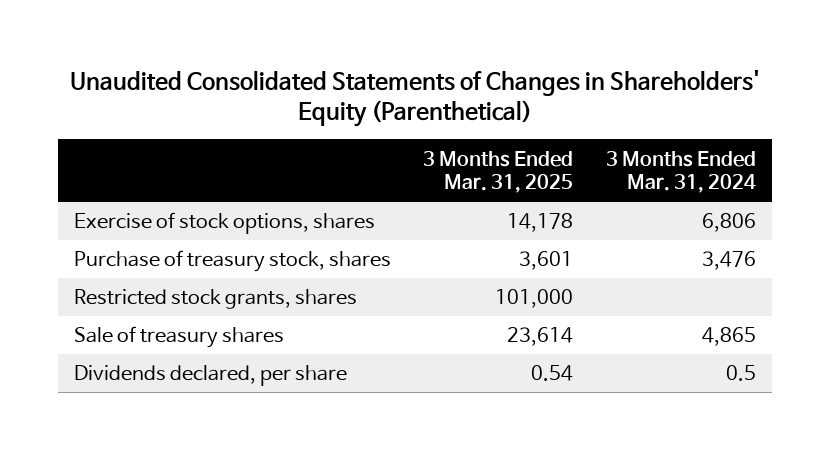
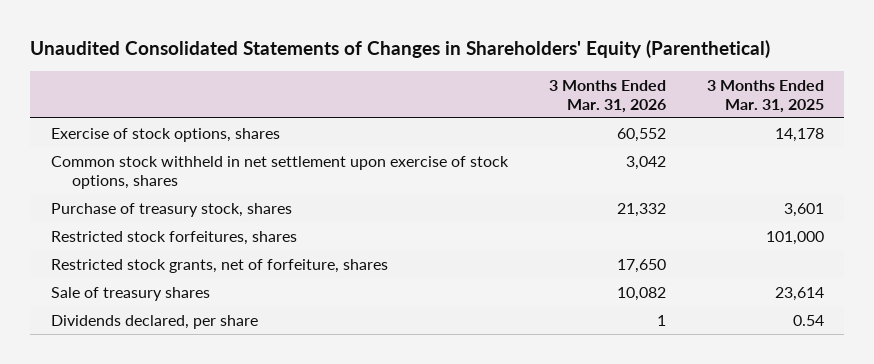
[605,150,756,194] 3 Months Ended Mar. 31, 2024 -> none
none -> [548,79,666,113] 3 Months Ended Mar. 31, 2026
none -> [50,155,509,189] Common stock withheld in net settlement upon exercise of stock options, shares
[73,289,357,310] Restricted stock grants, shares -> [50,230,297,245] Restricted stock forfeitures, shares
none -> [50,258,388,273] Restricted stock grants, net of forfeiture, shares

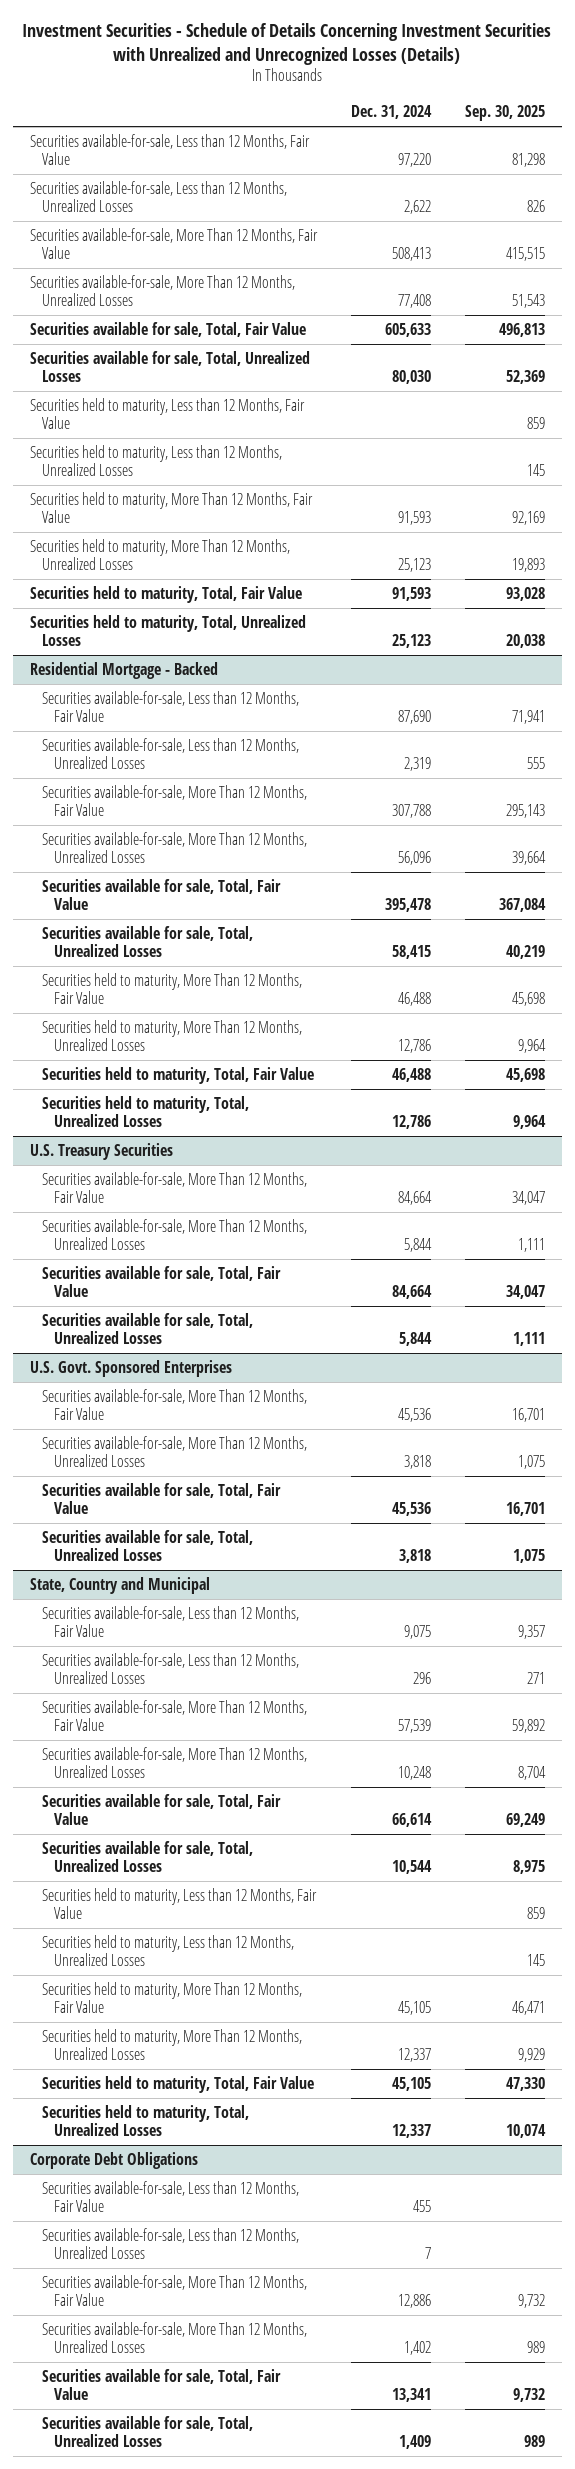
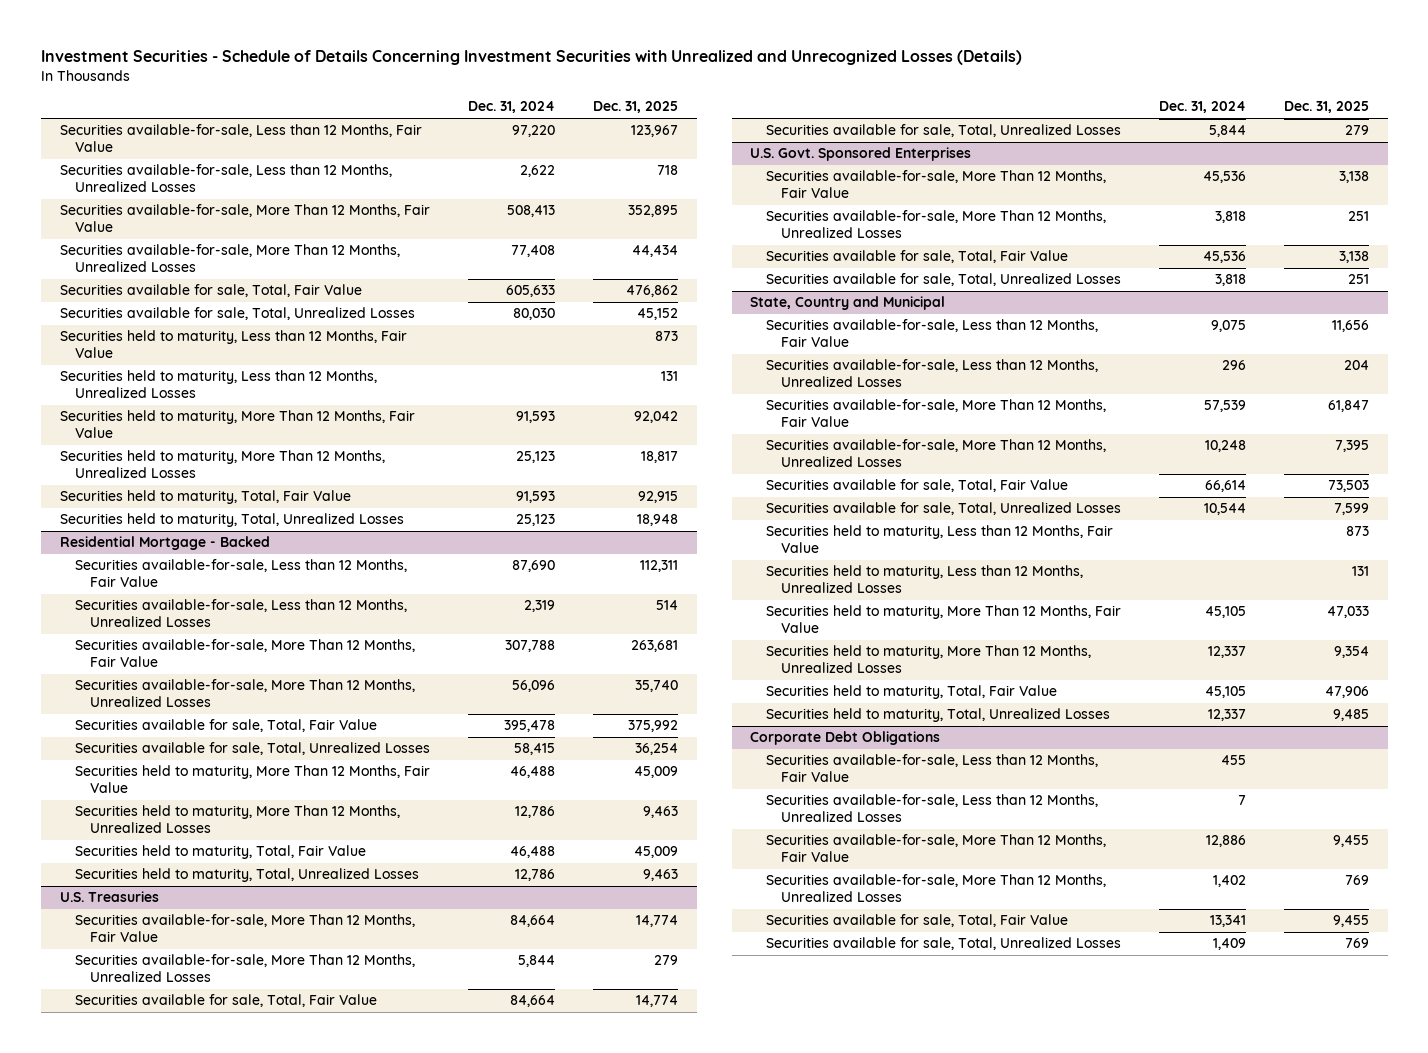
[464,104,545,121] Sep. 30, 2025 -> none
none -> [592,101,678,114] Dec. 31, 2025
[30,1143,174,1161] U.S. Treasury Securities -> [59,891,159,903] U.S. Treasuries

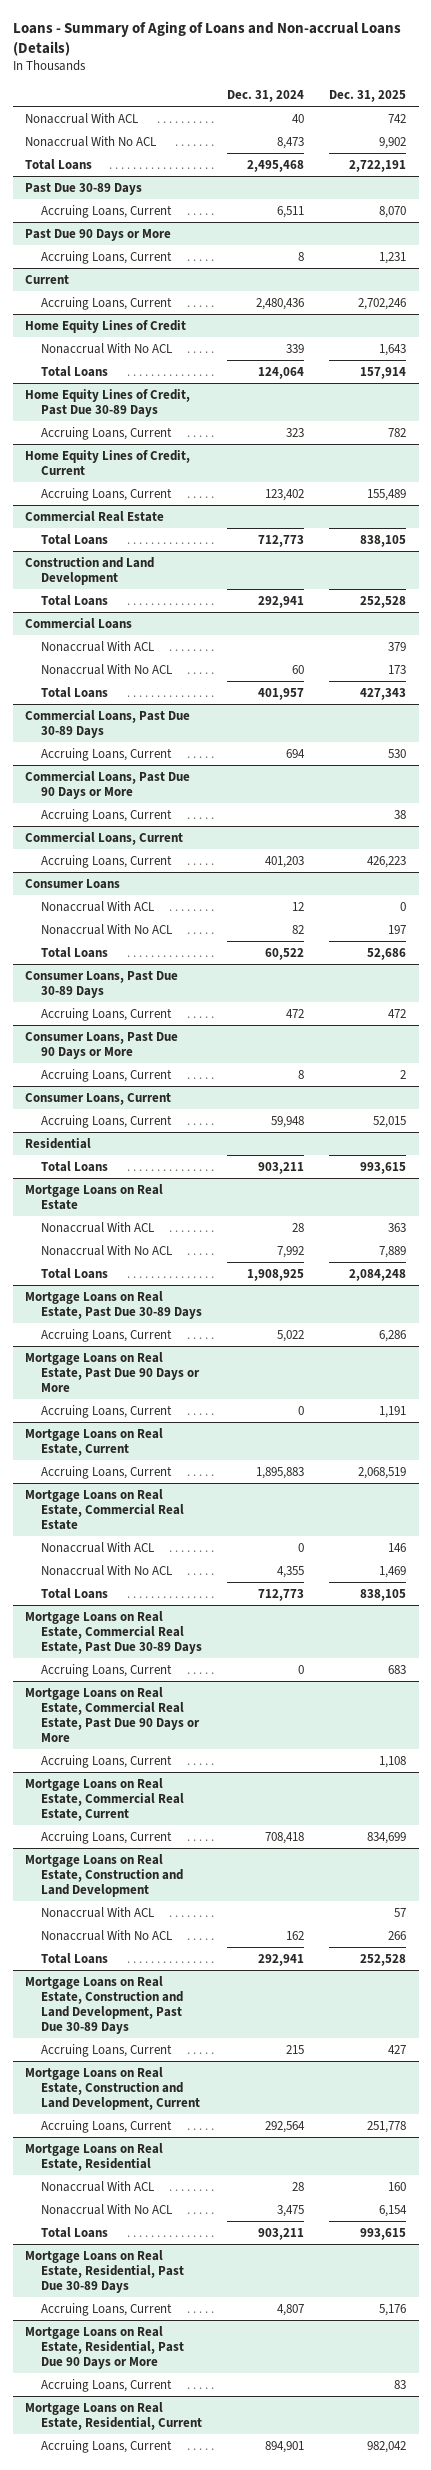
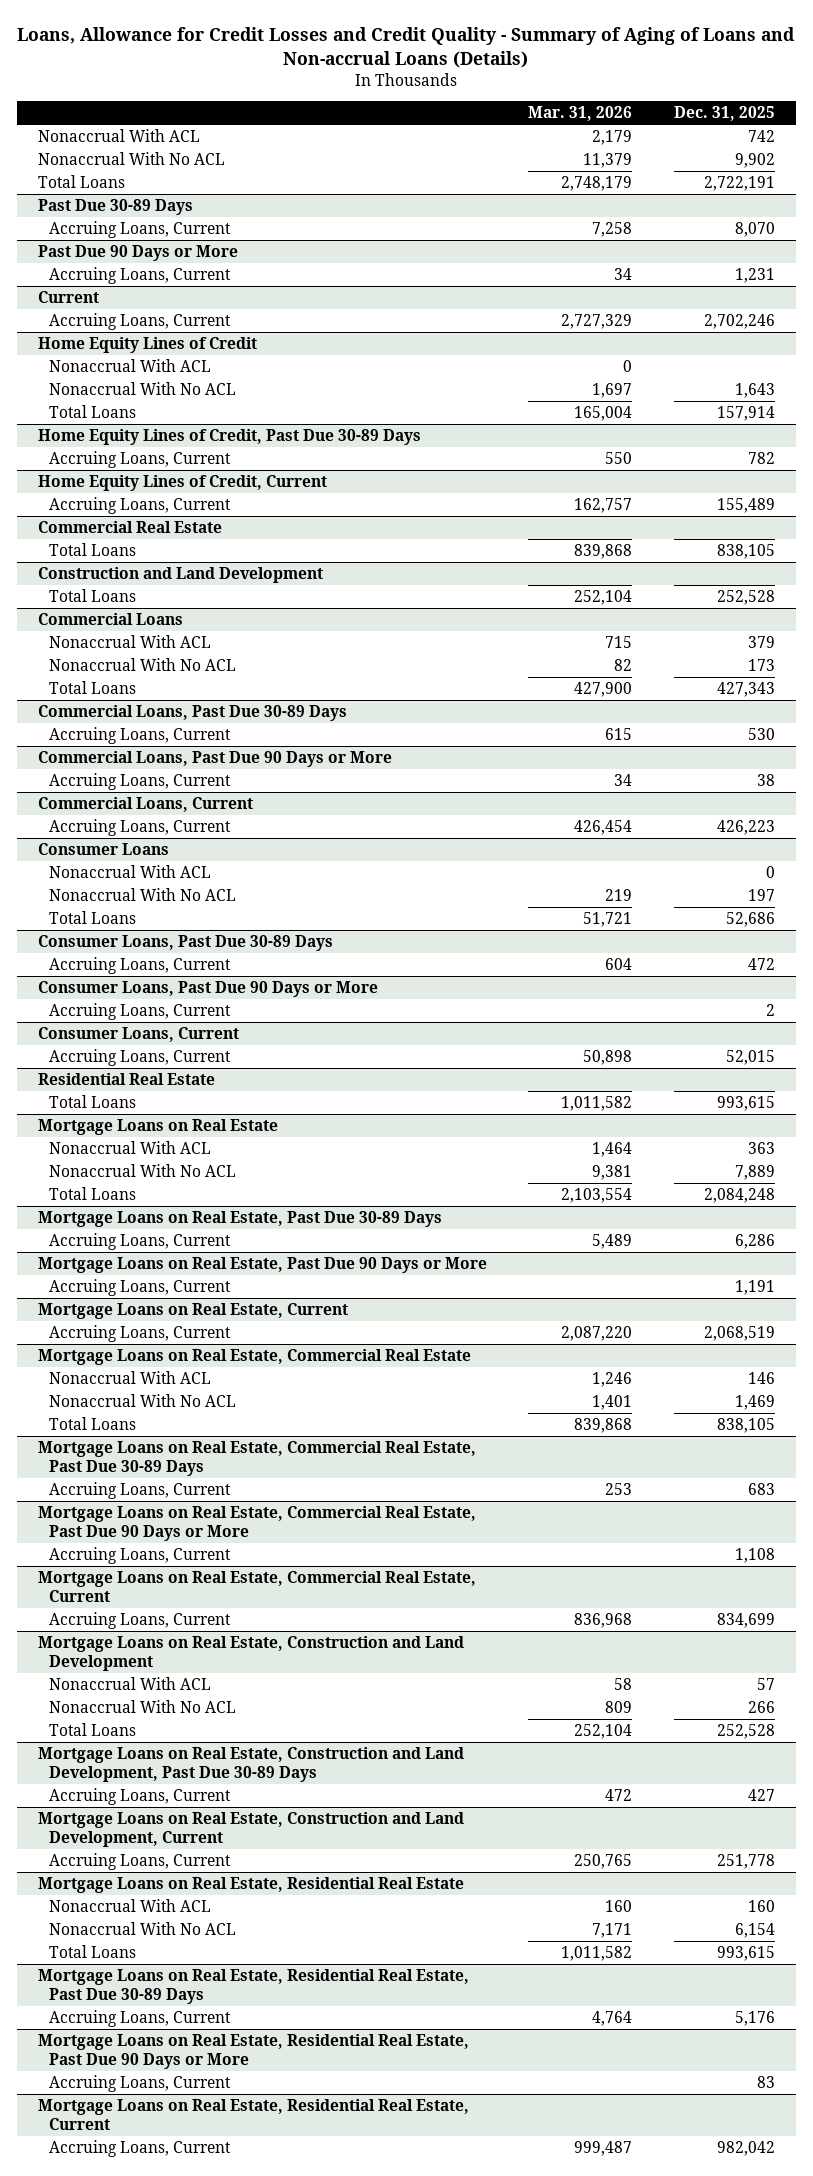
[12,20,401,56] Loans - Summary of Aging of Loans and Non-accrual Loans (Details) -> [17,27,796,68] Loans, Allowance for Credit Losses and Credit Quality - Summary of Aging of Loans and Non-accrual Loans (Details)
[226,89,304,102] Dec. 31, 2024 -> none
none -> [528,106,633,122] Mar. 31, 2026
none -> [48,359,211,373] Nonaccrual With ACL
[25,1137,92,1149] Residential -> [38,1073,216,1086] Residential Real Estate
[25,2142,164,2171] Mortgage Loans on Real Estate, Residential -> [38,1877,465,1894] Mortgage Loans on Real Estate, Residential Real Estate
[25,2249,184,2293] Mortgage Loans on Real Estate, Residential, Past Due 30-89 Days -> [38,1969,470,2004] Mortgage Loans on Real Estate, Residential Real Estate, Past Due 30-89 Days
[25,2325,184,2369] Mortgage Loans on Real Estate, Residential, Past Due 90 Days or More -> [38,2034,470,2069] Mortgage Loans on Real Estate, Residential Real Estate, Past Due 90 Days or More
[25,2401,202,2430] Mortgage Loans on Real Estate, Residential, Current -> [38,2099,470,2130] Mortgage Loans on Real Estate, Residential Real Estate, Current

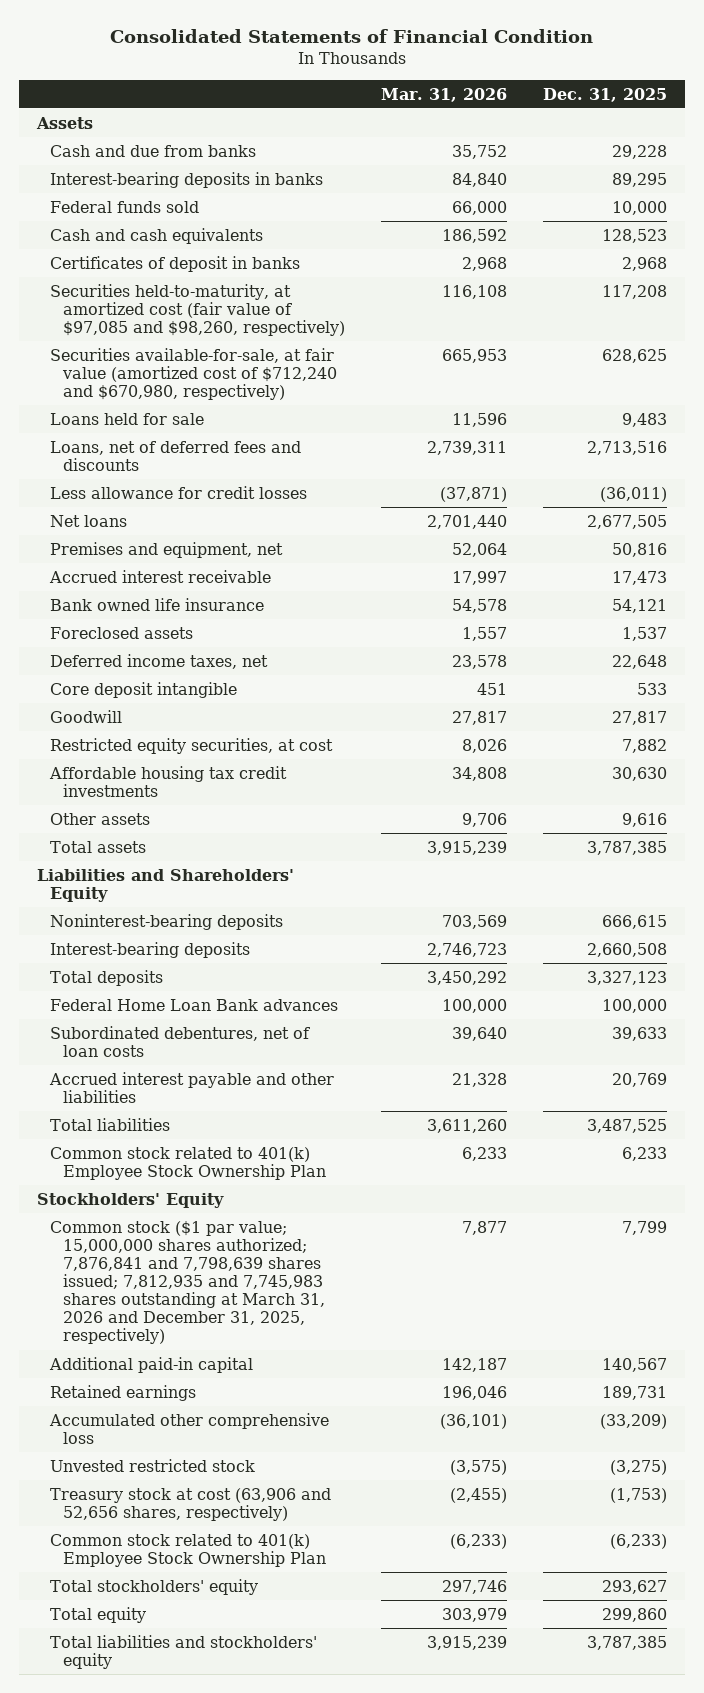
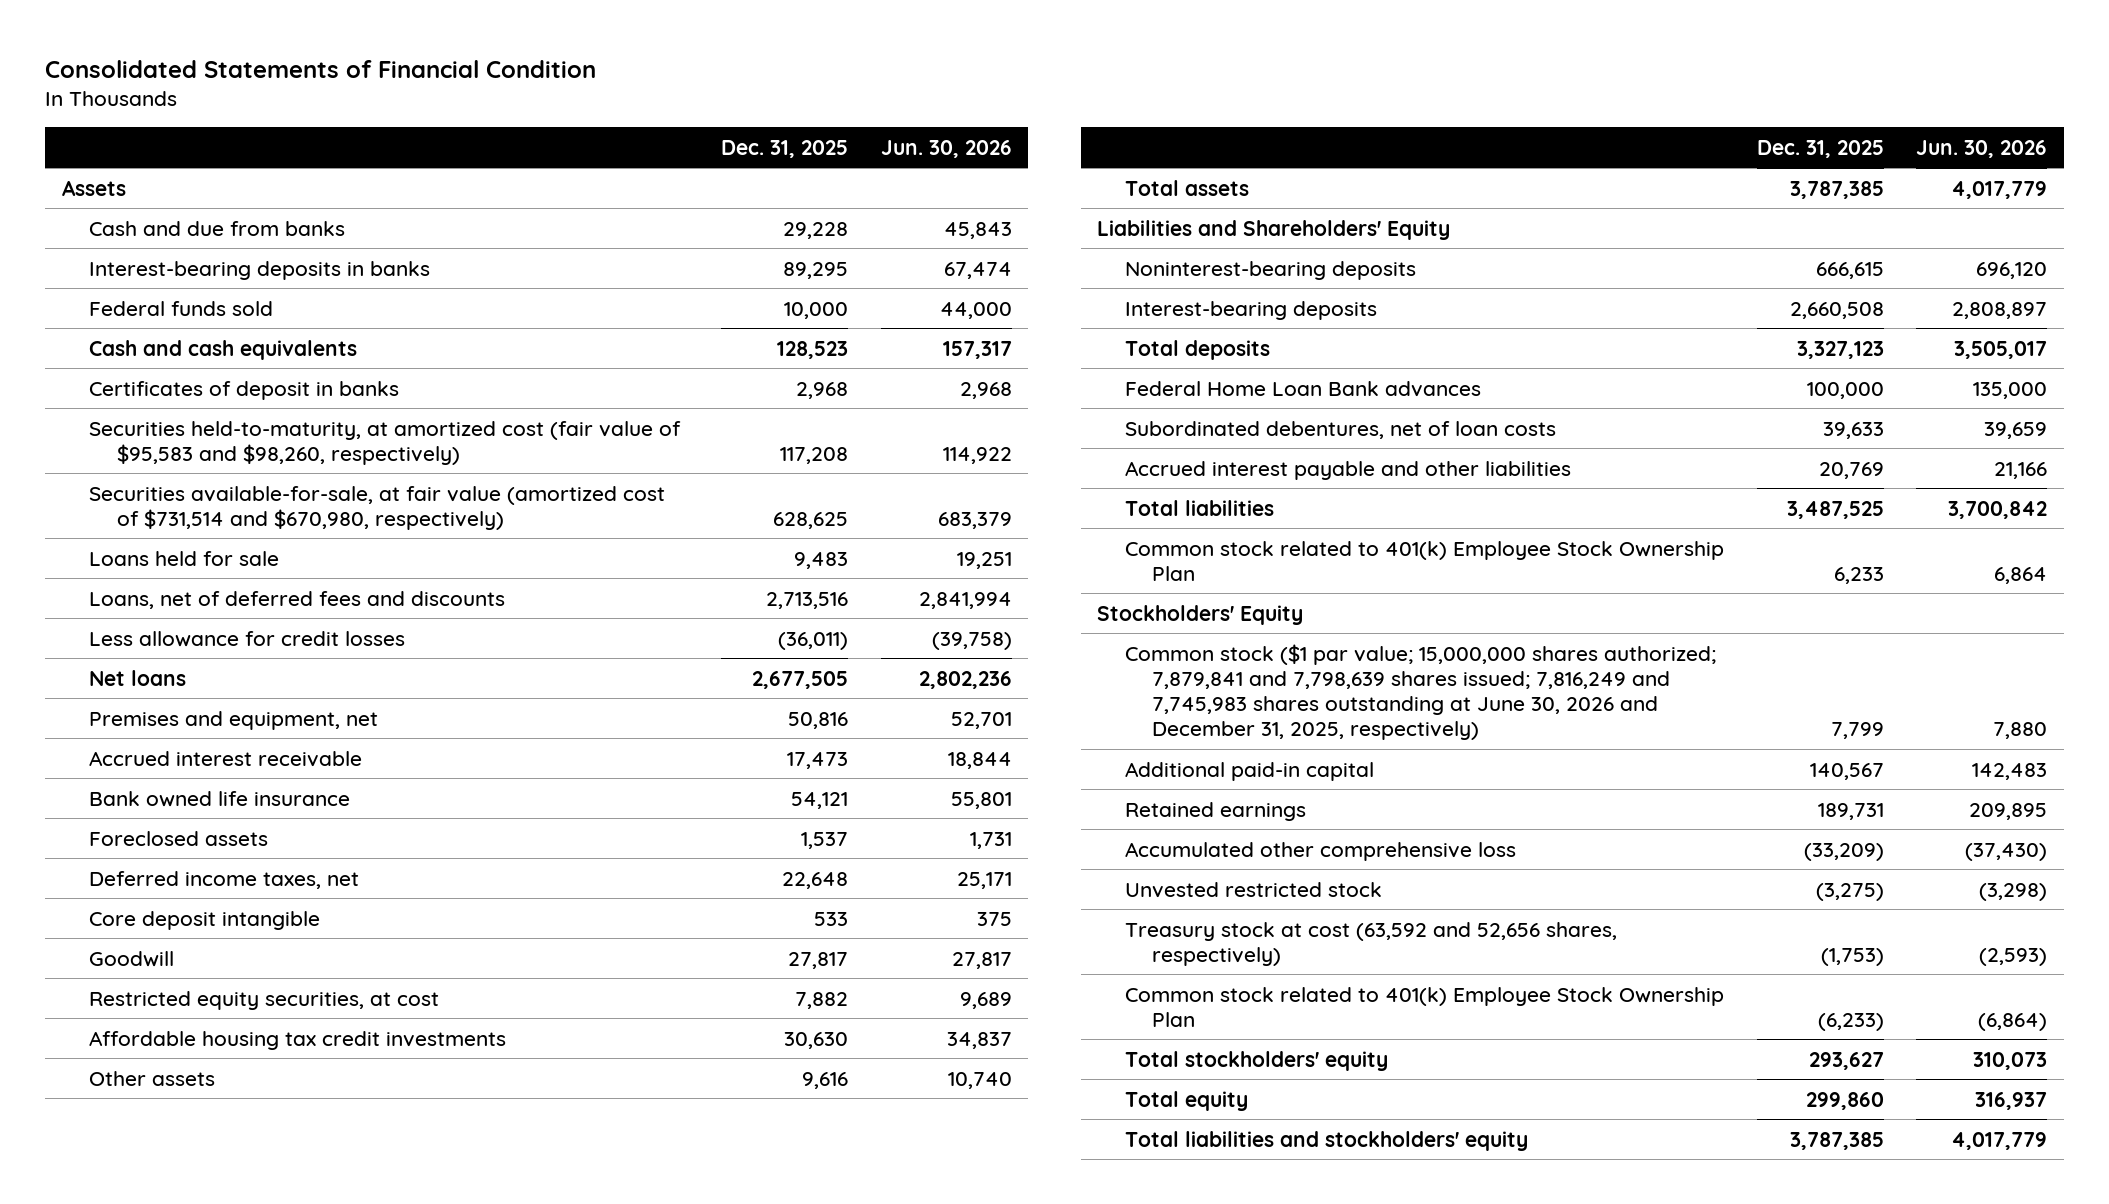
[381,87,508,102] Mar. 31, 2026 -> none
none -> [880,139,1012,158] Jun. 30, 2026
[49,283,346,336] Securities held-to-maturity, at amortized cost (fair value of $97,085 and $98,260, respectively) -> [89,420,682,465] Securities held-to-maturity, at amortized cost (fair value of $95,583 and $98,260, respectively)
[49,347,338,400] Securities available-for-sale, at fair value (amortized cost of $712,240 and $670,980, respectively) -> [89,485,666,530] Securities available-for-sale, at fair value (amortized cost of $731,514 and $670,980, respectively)
[49,1220,326,1345] Common stock ($1 par value; 15,000,000 shares authorized; 7,876,841 and 7,798,639 shares issued; 7,812,935 and 7,745,983 shares outstanding at March 31, 2026 and December 31, 2025, respectively) -> [1124,643,1716,740] Common stock ($1 par value; 15,000,000 shares authorized; 7,879,841 and 7,798,639 shares issued; 7,816,249 and 7,745,983 shares outstanding at June 30, 2026 and December 31, 2025, respectively)
[49,1487,331,1521] Treasury stock at cost (63,906 and 52,656 shares, respectively) -> [1124,921,1617,966] Treasury stock at cost (63,592 and 52,656 shares, respectively)

